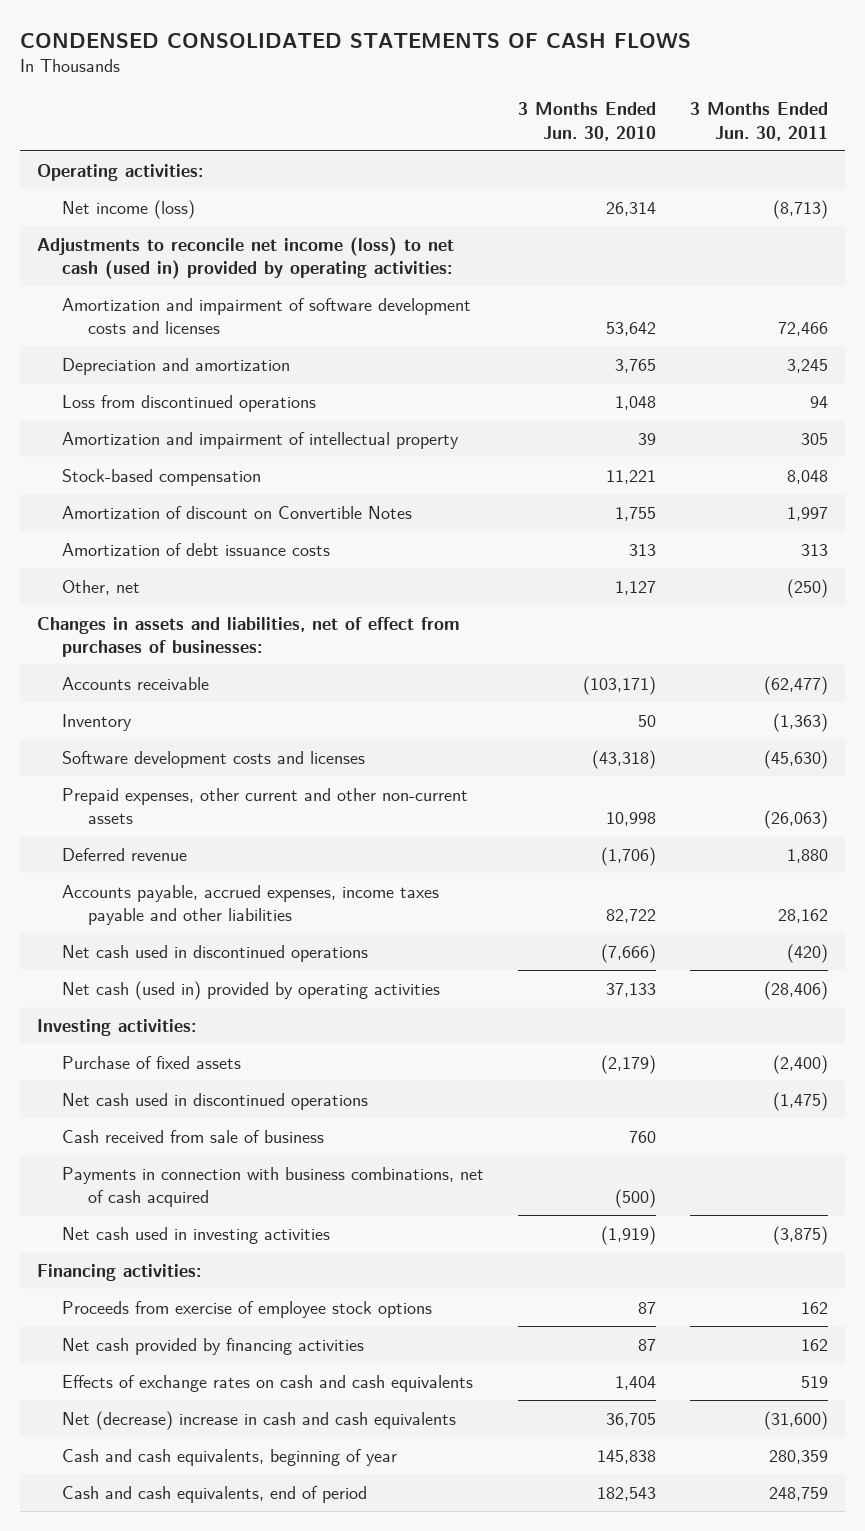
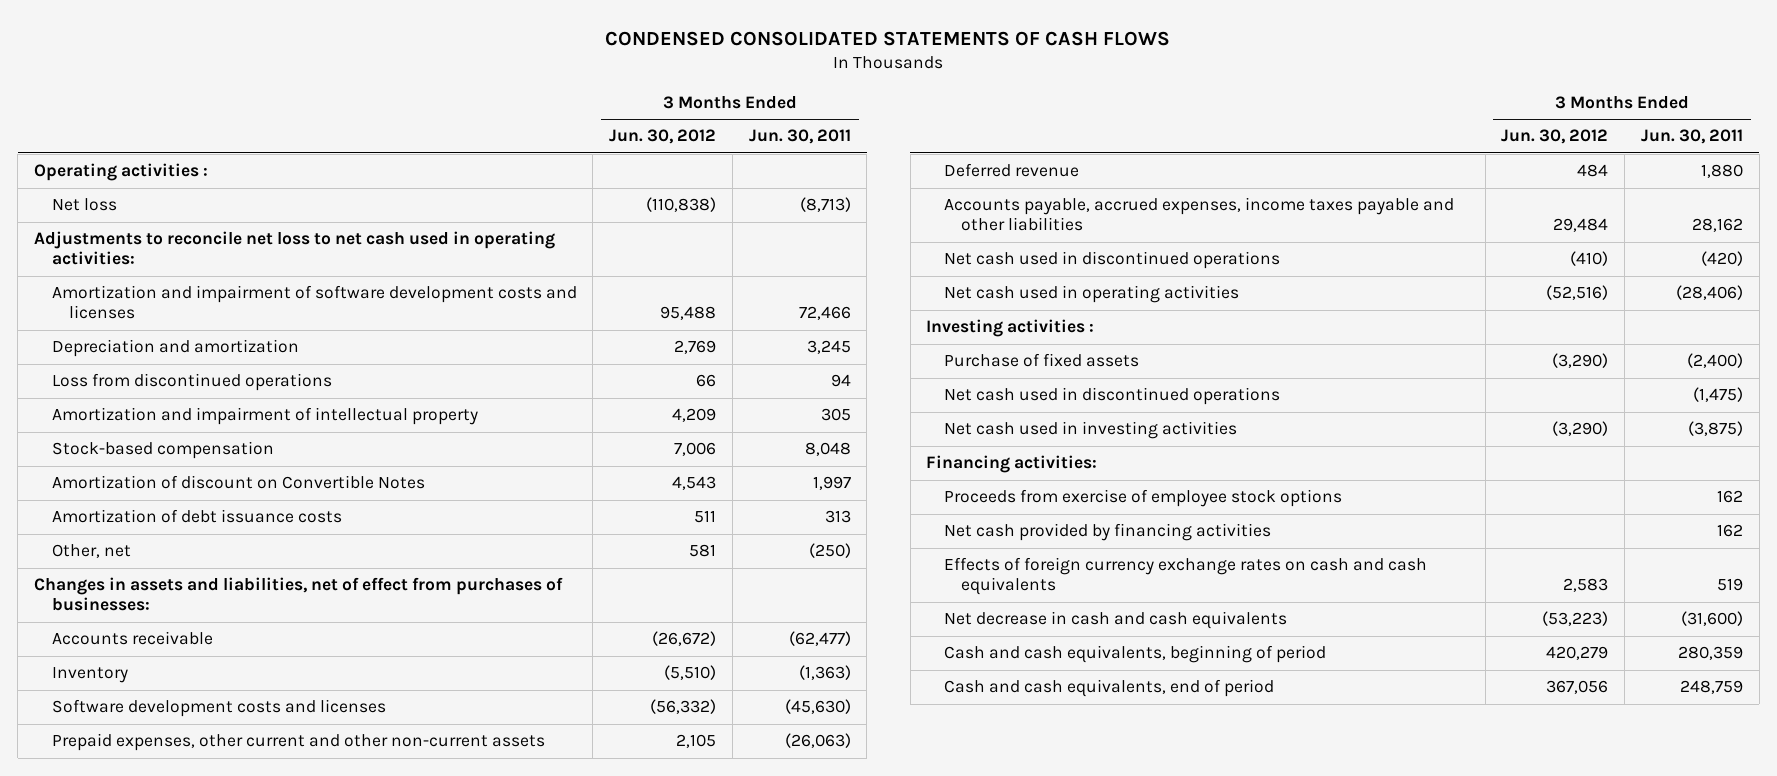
[518,102,657,141] 3 Months Ended Jun. 30, 2010 -> none
none -> [609,129,717,145] Jun. 30, 2012
[36,163,203,181] Operating activities: -> [34,163,209,182] Operating activities :
[62,199,196,219] Net income (loss) -> [51,198,117,212] Net loss
[36,236,454,280] Adjustments to reconcile net income (loss) to net cash (used in) provided by operating activities: -> [34,231,556,266] Adjustments to reconcile net loss to net cash used in operating activities:
[62,980,441,1000] Net cash (used in) provided by operating activities -> [943,285,1239,304] Net cash used in operating activities
[36,1018,196,1036] Investing activities: -> [926,319,1095,338] Investing activities :
[62,1129,325,1143] Cash received from sale of business -> none
[62,1166,485,1208] Payments in connection with business combinations, net of cash acquired -> none
[62,1374,474,1392] Effects of exchange rates on cash and cash equivalents -> [943,557,1427,596] Effects of foreign currency exchange rates on cash and cash equivalents
[62,1410,457,1430] Net (decrease) increase in cash and cash equivalents -> [943,611,1287,630] Net decrease in cash and cash equivalents
[62,1448,398,1466] Cash and cash equivalents, beginning of year -> [943,645,1326,664] Cash and cash equivalents, beginning of period

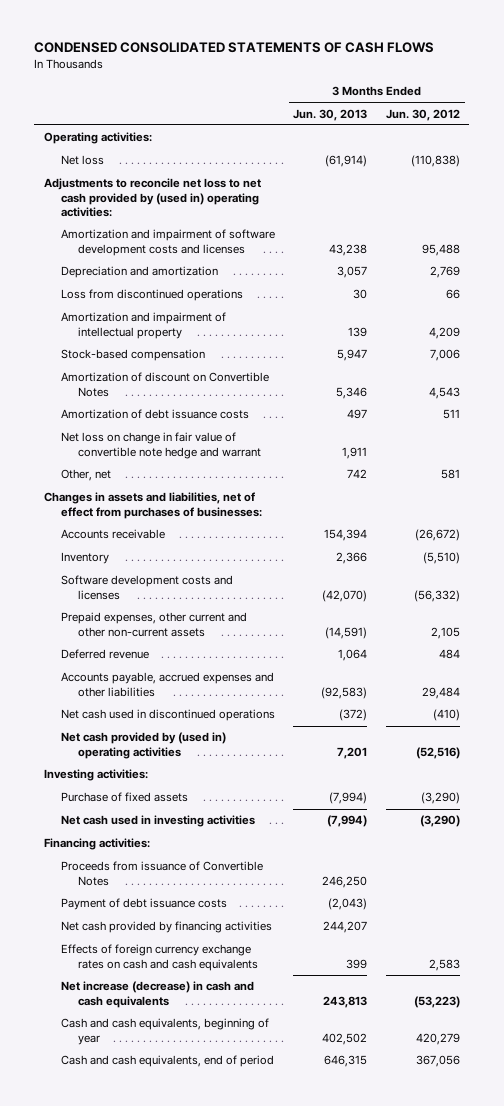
[748,129,851,145] Jun. 30, 2011 -> none
none -> [293,108,368,121] Jun. 30, 2013
[34,163,209,182] Operating activities : -> [43,132,152,145] Operating activities:
[34,231,556,266] Adjustments to reconcile net loss to net cash used in operating activities: -> [43,178,261,218] Adjustments to reconcile net loss to net cash provided by (used in) operating activities:
none -> [60,432,261,459] Net loss on change in fair value of convertible note hedge and warrant
[943,197,1454,232] Accounts payable, accrued expenses, income taxes payable and other liabilities -> [60,672,274,697] Accounts payable, accrued expenses and other liabilities
[943,285,1239,304] Net cash used in operating activities -> [60,732,226,759] Net cash provided by (used in) operating activities
[926,319,1095,338] Investing activities : -> [43,769,148,782] Investing activities:
[943,387,1280,406] Net cash used in discontinued operations -> none
[943,489,1342,508] Proceeds from exercise of employee stock options -> none
none -> [60,861,263,886] Proceeds from issuance of Convertible Notes
none -> [60,898,227,911] Payment of debt issuance costs
[943,611,1287,630] Net decrease in cash and cash equivalents -> [60,981,254,1008] Net increase (decrease) in cash and cash equivalents
[943,645,1326,664] Cash and cash equivalents, beginning of period -> [60,1018,269,1045] Cash and cash equivalents, beginning of year

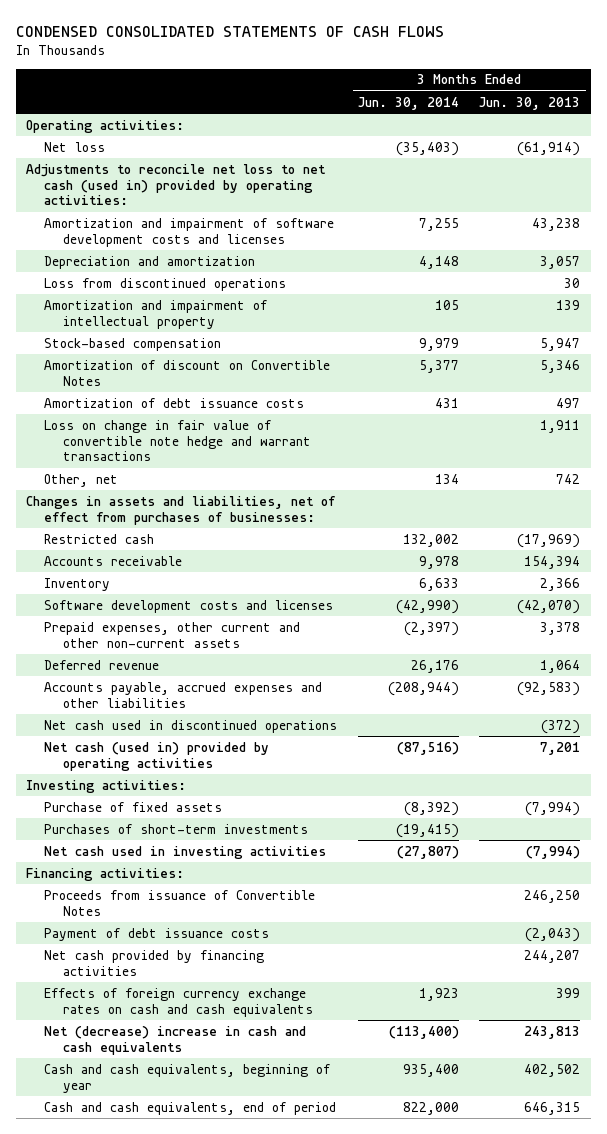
[386,108,461,121] Jun. 30, 2012 -> none
none -> [357,96,459,110] Jun. 30, 2014
[43,178,261,218] Adjustments to reconcile net loss to net cash provided by (used in) operating activities: -> [26,163,327,206] Adjustments to reconcile net loss to net cash (used in) provided by operating activities:
[60,432,261,459] Net loss on change in fair value of convertible note hedge and warrant -> [44,419,311,462] Loss on change in fair value of convertible note hedge and warrant transactions
none -> [44,533,155,544] Restricted cash
[325,626,368,639] (14,591) -> [540,621,581,635] 3,378
[60,732,226,759] Net cash provided by (used in) operating activities -> [44,741,270,771] Net cash (used in) provided by operating activities
none -> [44,823,309,834] Purchases of short-term investments
[60,981,254,1008] Net increase (decrease) in cash and cash equivalents -> [44,1025,307,1055] Net (decrease) increase in cash and cash equivalents

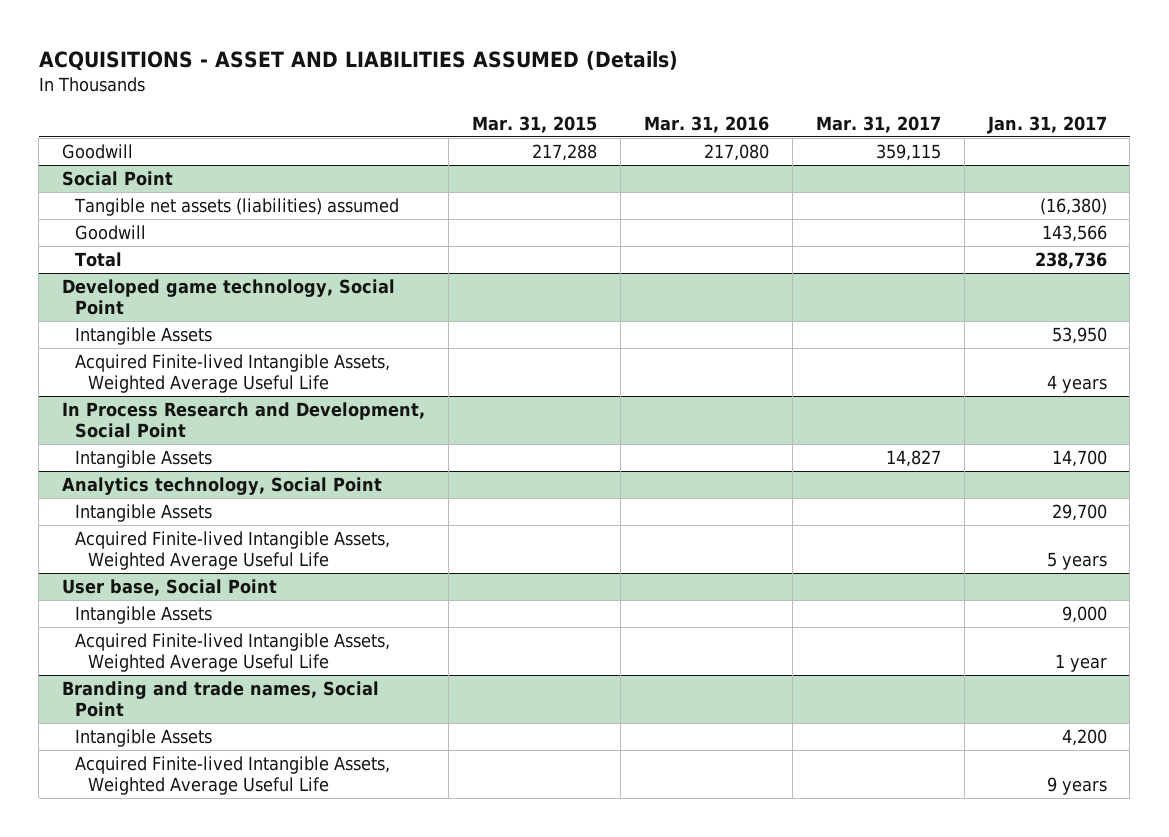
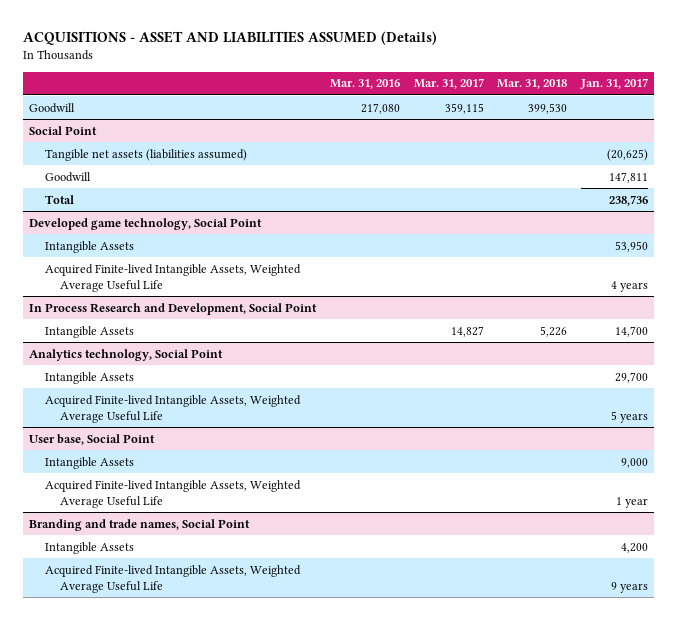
[471,115,597,133] Mar. 31, 2015 -> none
none -> [497,79,568,90] Mar. 31, 2018
[74,198,400,217] Tangible net assets (liabilities) assumed -> [44,148,247,161] Tangible net assets (liabilities assumed)
[1039,198,1107,216] (16,380) -> [606,148,648,161] (20,625)
[1041,225,1107,243] 143,566 -> [608,171,648,183] 147,811

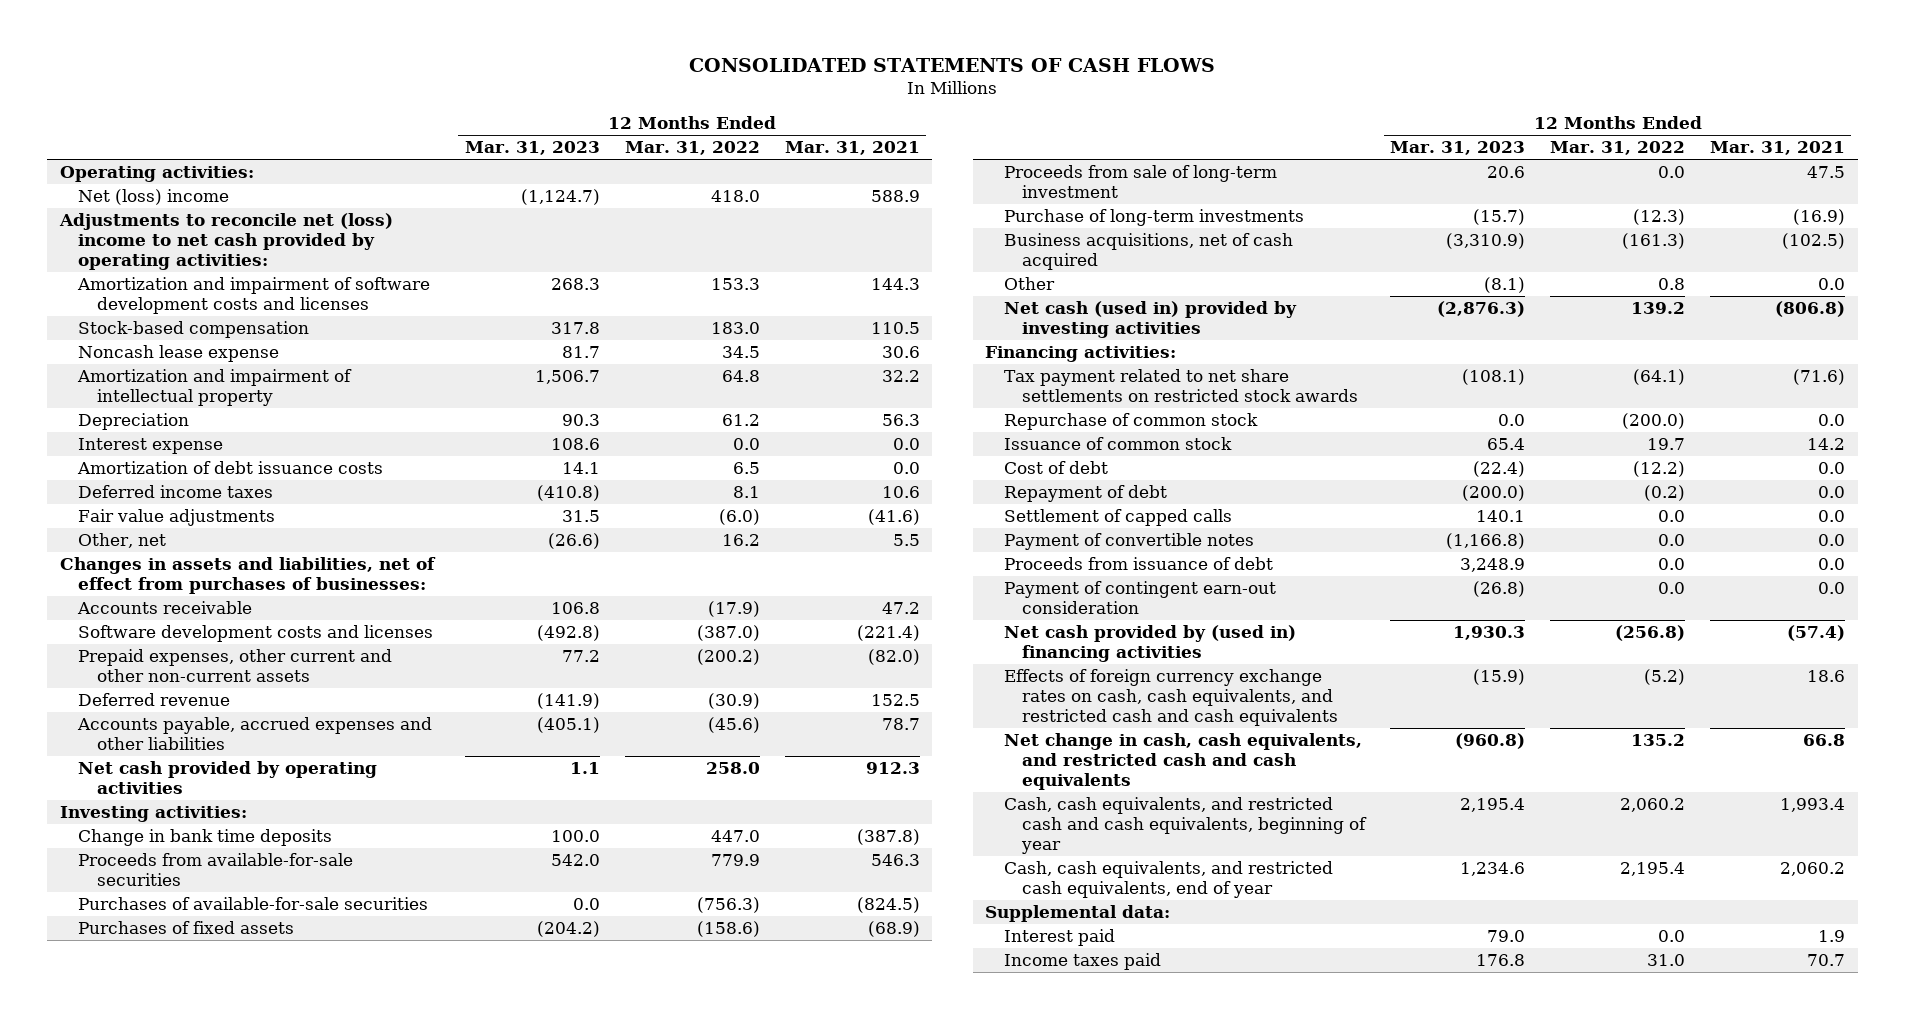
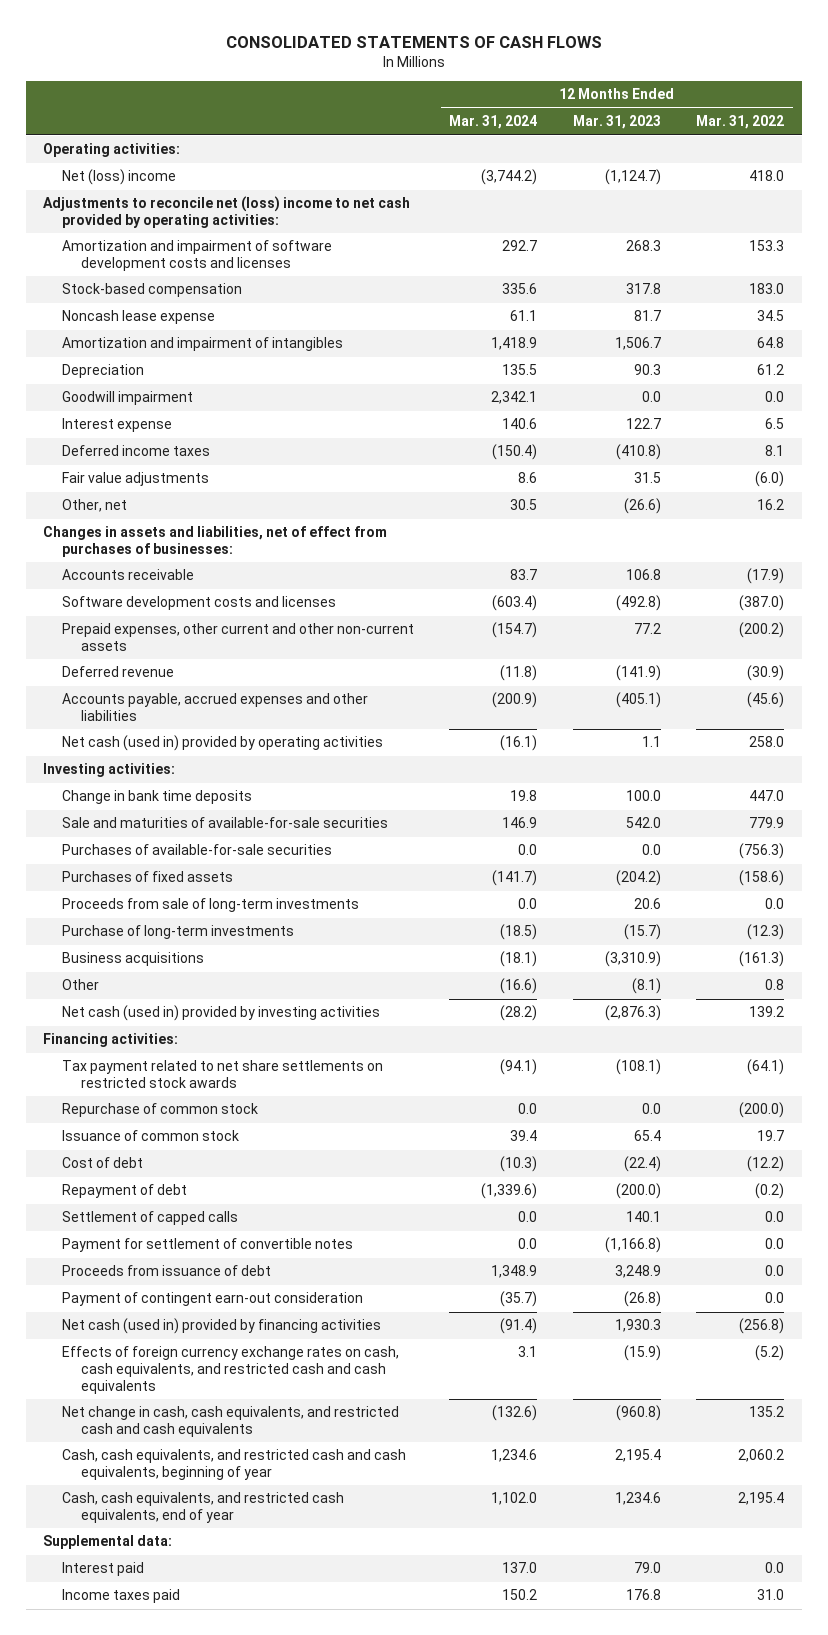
[784,141,920,156] Mar. 31, 2021 -> none
none -> [449,115,538,130] Mar. 31, 2024
[77,369,353,407] Amortization and impairment of intellectual property -> [61,337,343,352] Amortization and impairment of intangibles
[77,461,384,475] Amortization of debt issuance costs -> none
none -> [61,391,193,406] Goodwill impairment
[550,438,600,451] 108.6 -> [625,418,661,430] 122.7
[732,438,760,451] 0.0 -> [765,418,785,430] 6.5
[78,761,378,795] Net cash provided by operating activities -> [61,735,383,752] Net cash (used in) provided by operating activities
[78,853,354,887] Proceeds from available-for-sale securities -> [61,817,388,829] Sale and maturities of available-for-sale securities
[1003,165,1277,199] Proceeds from sale of long-term investment -> [61,898,359,913] Proceeds from sale of long-term investments
[1003,233,1293,271] Business acquisitions, net of cash acquired -> [61,952,204,967] Business acquisitions
[1003,533,1254,551] Payment of convertible notes -> [61,1238,353,1253] Payment for settlement of convertible notes
[1003,625,1296,663] Net cash provided by (used in) financing activities -> [61,1318,381,1335] Net cash (used in) provided by financing activities

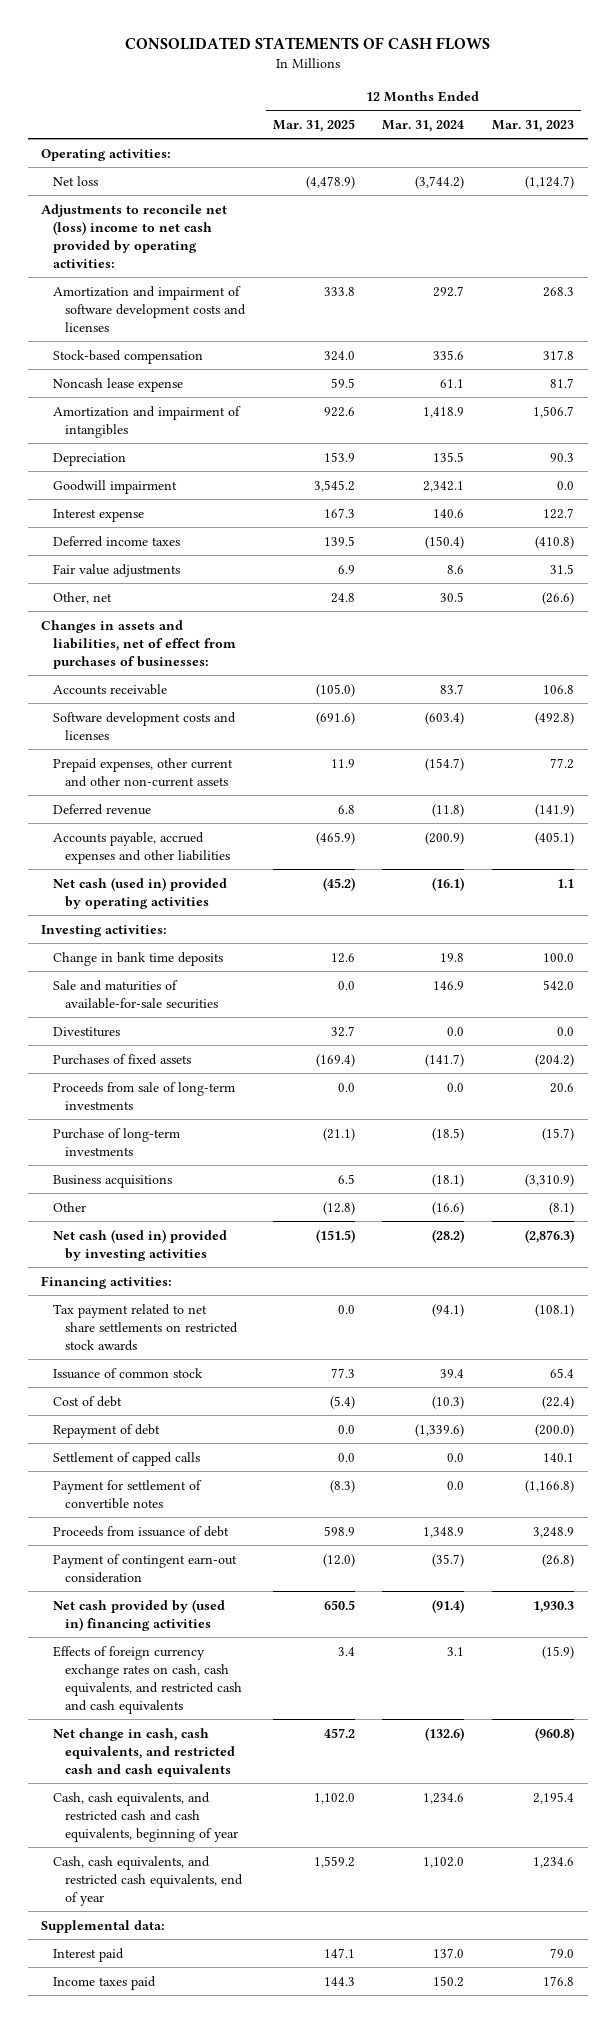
[696,115,785,130] Mar. 31, 2022 -> none
none -> [272,118,355,132] Mar. 31, 2025
[61,169,176,186] Net (loss) income -> [53,175,99,186] Net loss
[61,844,332,856] Purchases of available-for-sale securities -> none
none -> [53,1026,121,1037] Divestitures
[61,1103,258,1118] Repurchase of common stock -> none
[61,1318,381,1335] Net cash (used in) provided by financing activities -> [53,1598,226,1631] Net cash provided by (used in) financing activities

